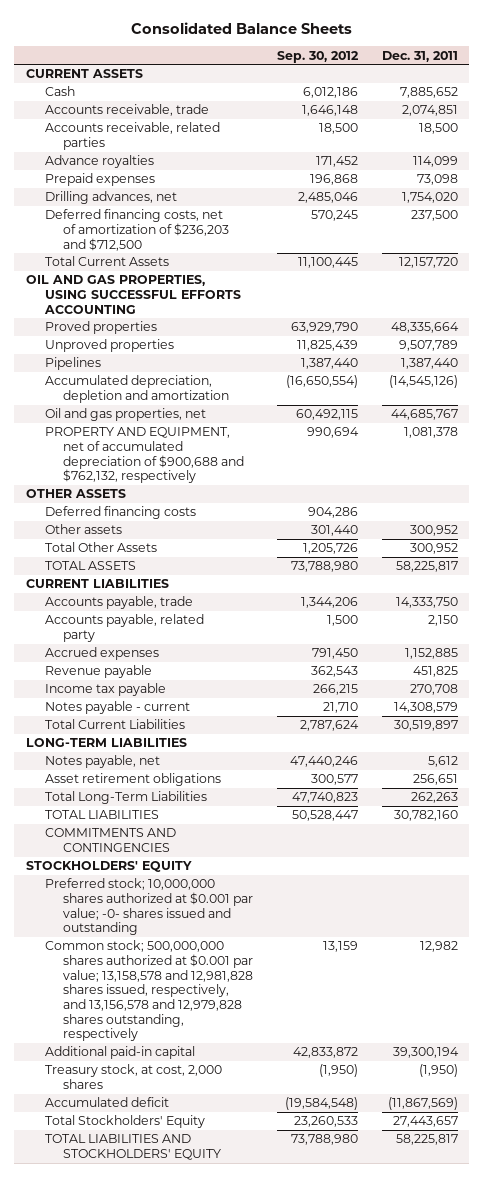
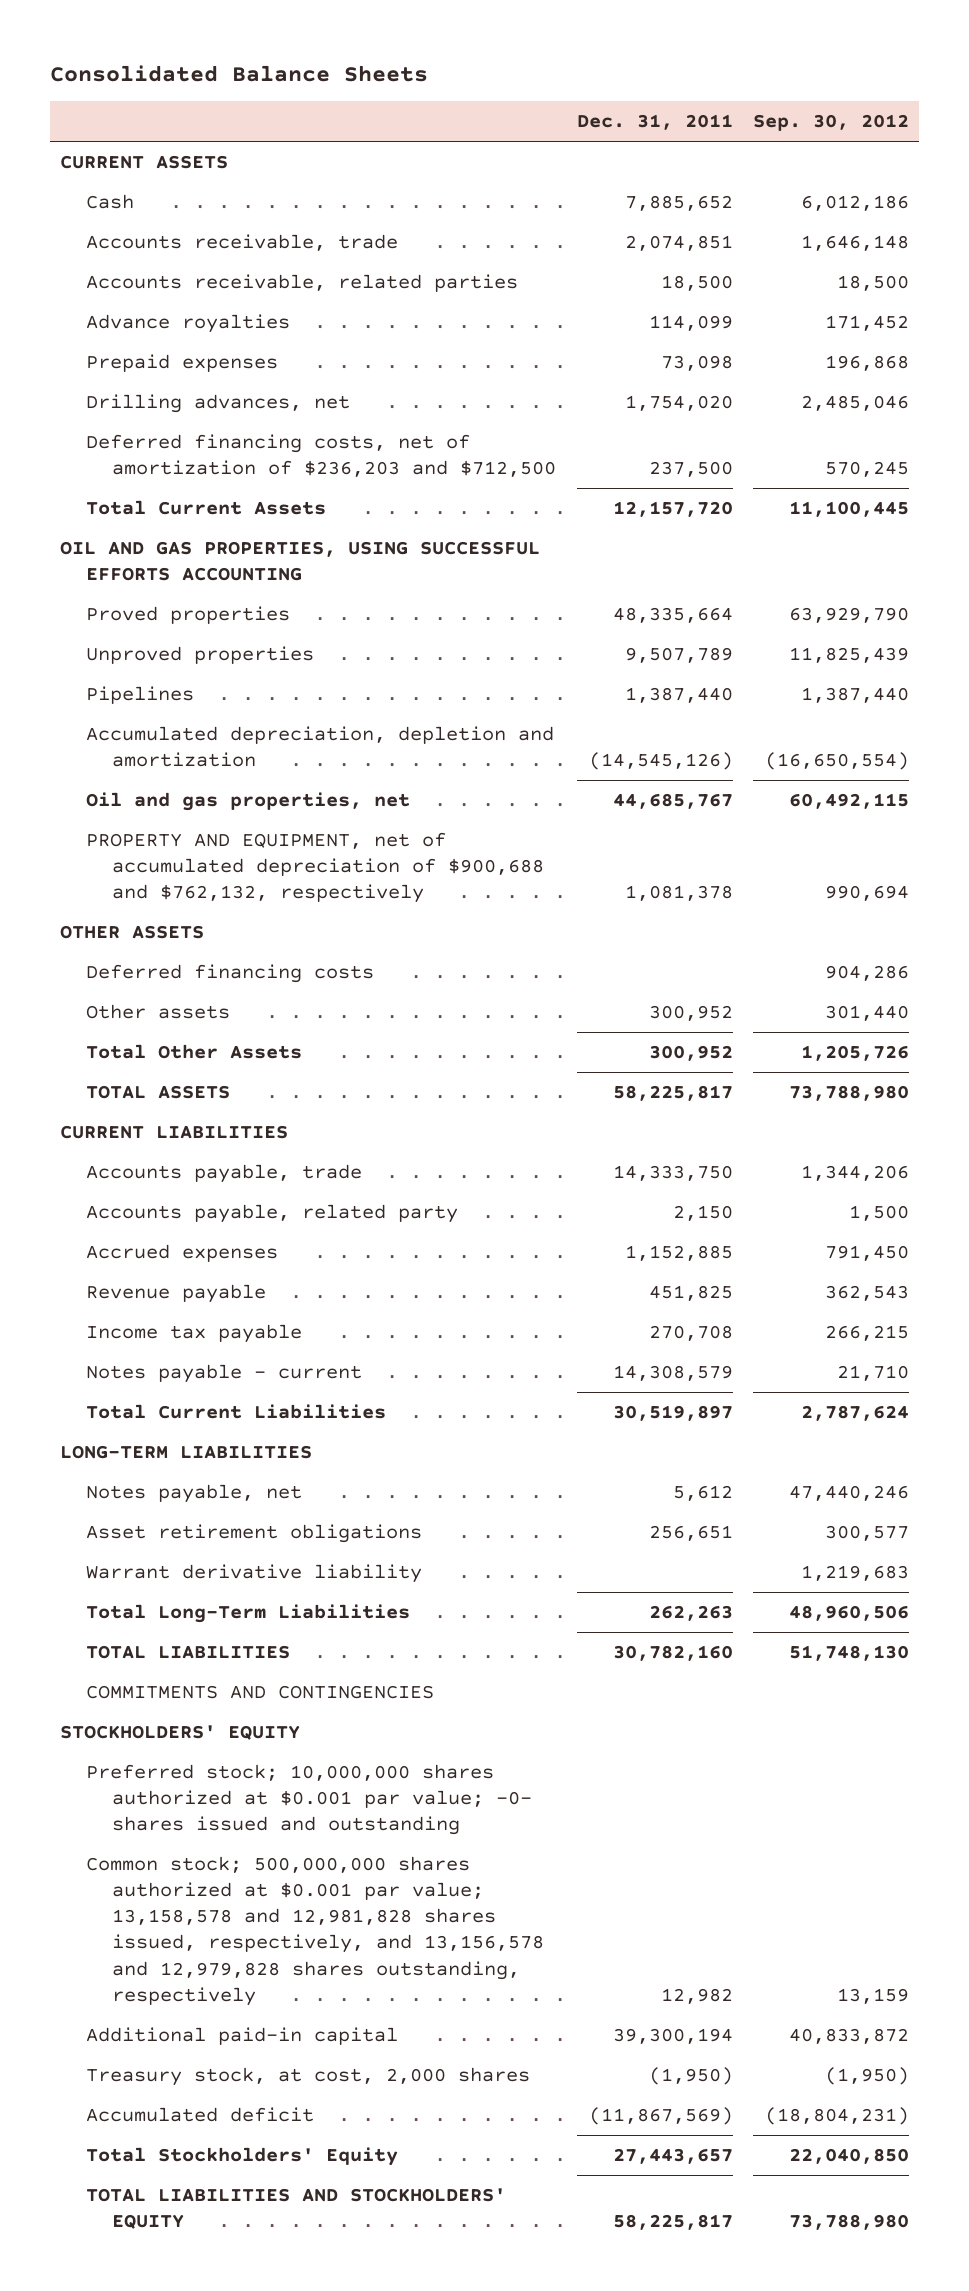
none -> [86,1563,423,1583] Warrant derivative liability
[292,792,359,804] 47,740,823 -> [788,1604,909,1621] 48,960,506
[292,810,359,822] 50,528,447 -> [788,1644,909,1661] 51,748,130
[293,1047,359,1059] 42,833,872 -> [788,2027,909,2044] 40,833,872
[285,1097,359,1111] (19,584,548) -> [764,2106,909,2125] (18,804,231)
[294,1116,359,1128] 23,260,533 -> [788,2147,909,2164] 22,040,850

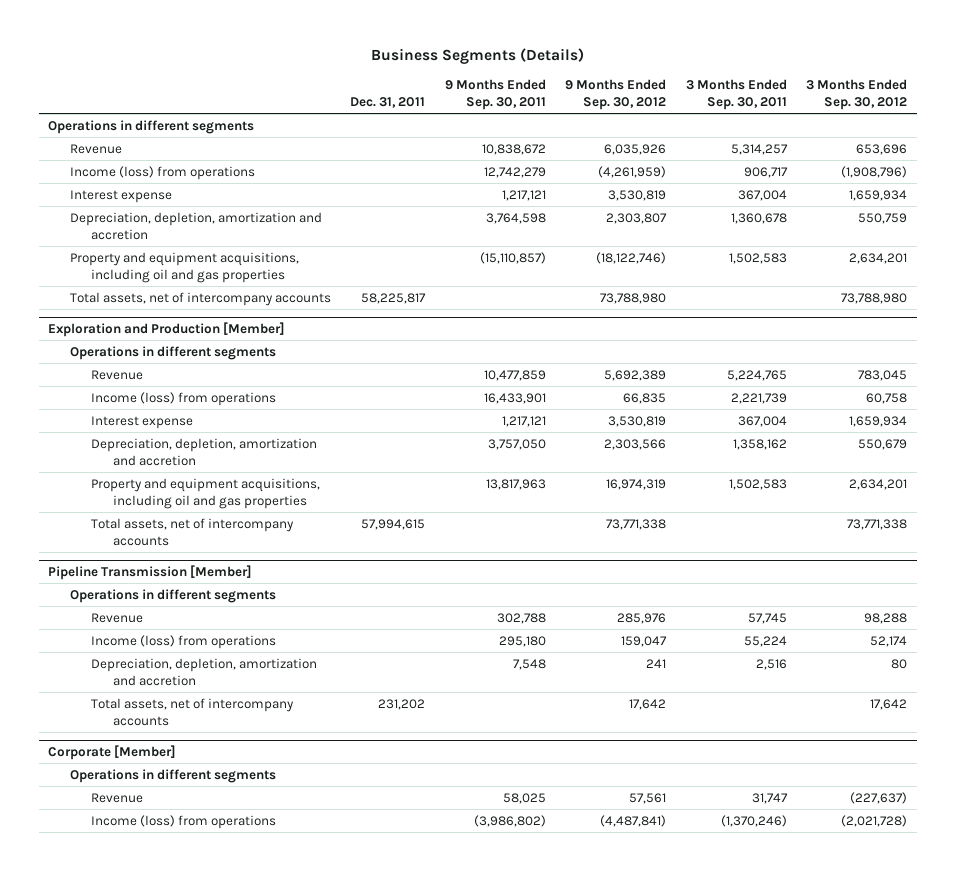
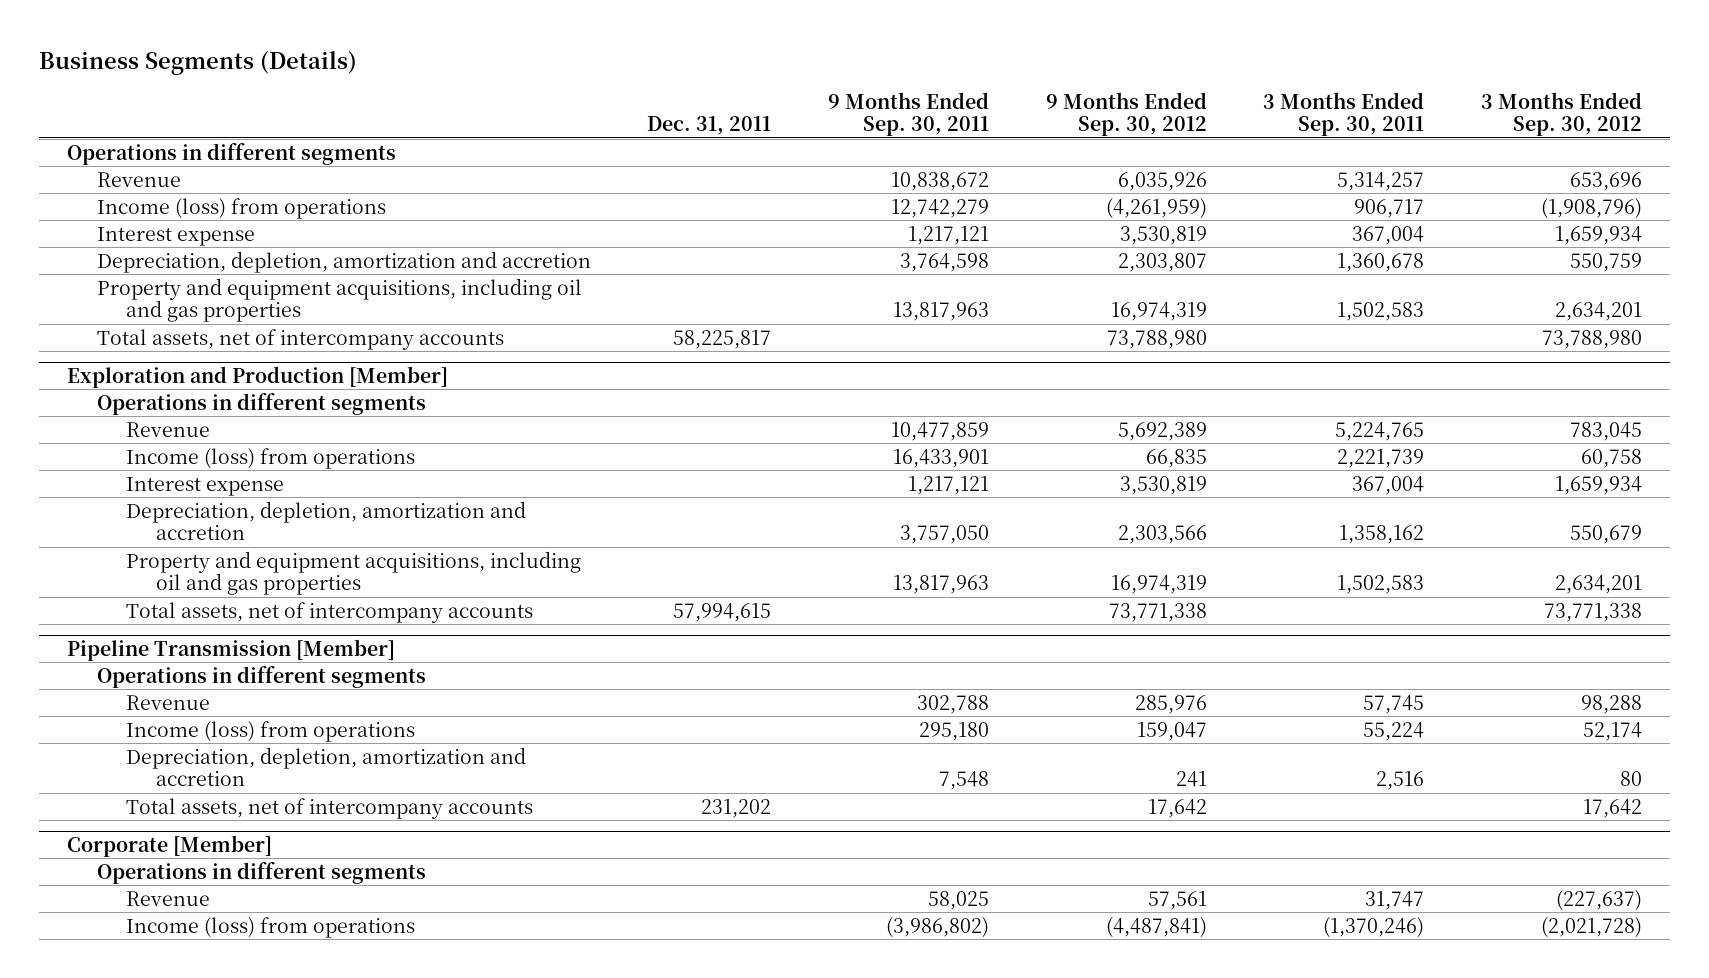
[479,251,546,264] (15,110,857) -> [892,302,989,322] 13,817,963
[596,251,667,264] (18,122,746) -> [1110,302,1207,322] 16,974,319

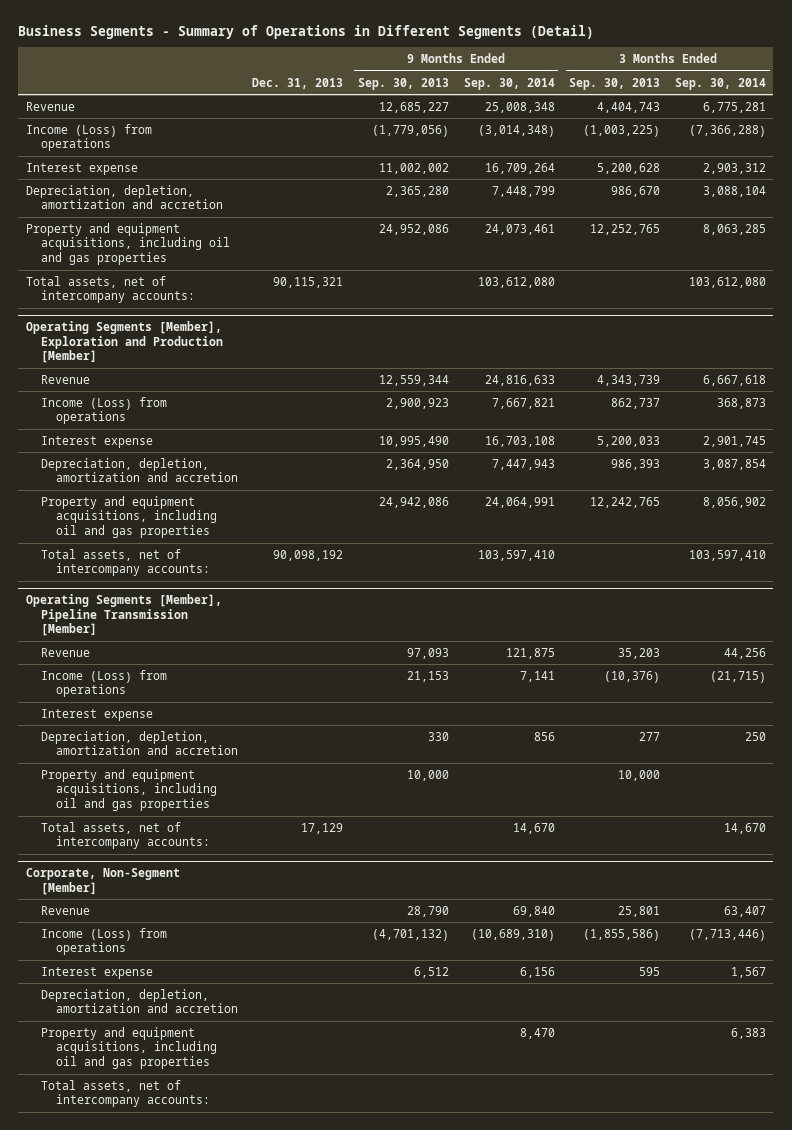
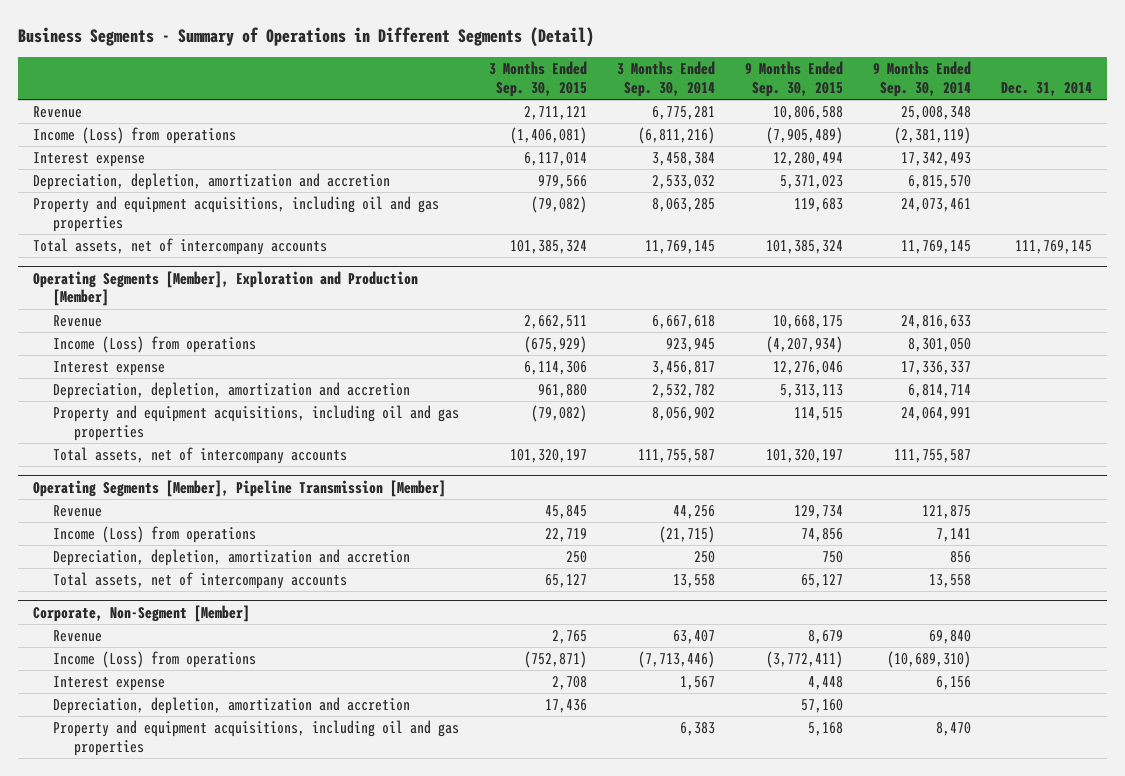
[252,77,344,89] Dec. 31, 2013 -> none
[357,77,449,90] Sep. 30, 2013 -> none
[569,77,661,90] Sep. 30, 2013 -> none
none -> [489,61,588,98] 3 Months Ended Sep. 30, 2015
none -> [745,61,844,98] 9 Months Ended Sep. 30, 2015
none -> [1001,82,1093,97] Dec. 31, 2014
[477,124,555,137] (3,014,348) -> [894,127,972,145] (2,381,119)
[688,124,766,137] (7,366,288) -> [638,127,716,145] (6,811,216)
[484,162,555,174] 16,709,264 -> [901,152,972,167] 17,342,493
[702,162,766,174] 2,903,312 -> [652,152,716,167] 3,458,384
[491,185,555,197] 7,448,799 -> [908,175,972,190] 6,815,570
[702,185,766,197] 3,088,104 -> [652,175,716,190] 2,533,032
[25,275,195,304] Total assets, net of intercompany accounts: -> [32,238,327,256] Total assets, net of intercompany accounts
[477,276,555,288] 103,612,080 -> [901,240,972,255] 11,769,145
[688,276,766,288] 103,612,080 -> [645,240,716,255] 11,769,145
[491,397,555,409] 7,667,821 -> [908,338,972,353] 8,301,050
[716,397,766,409] 368,873 -> [666,338,716,353] 923,945
[484,435,555,447] 16,703,108 -> [901,361,972,376] 17,336,337
[702,435,766,447] 2,901,745 -> [652,361,716,376] 3,456,817
[491,458,555,470] 7,447,943 -> [908,384,972,399] 6,814,714
[702,458,766,470] 3,087,854 -> [652,384,716,399] 2,532,782
[40,548,210,577] Total assets, net of intercompany accounts: -> [53,447,348,465] Total assets, net of intercompany accounts
[477,549,555,561] 103,597,410 -> [894,449,972,464] 111,755,587
[688,549,766,561] 103,597,410 -> [638,449,716,464] 111,755,587
[40,708,153,721] Interest expense -> none
[40,768,217,812] Property and equipment acquisitions, including oil and gas properties -> none
[40,821,210,850] Total assets, net of intercompany accounts: -> [53,572,348,590] Total assets, net of intercompany accounts
[512,822,555,834] 14,670 -> [929,574,972,589] 13,558
[723,822,766,834] 14,670 -> [673,574,716,589] 13,558
[40,1079,210,1108] Total assets, net of intercompany accounts: -> none

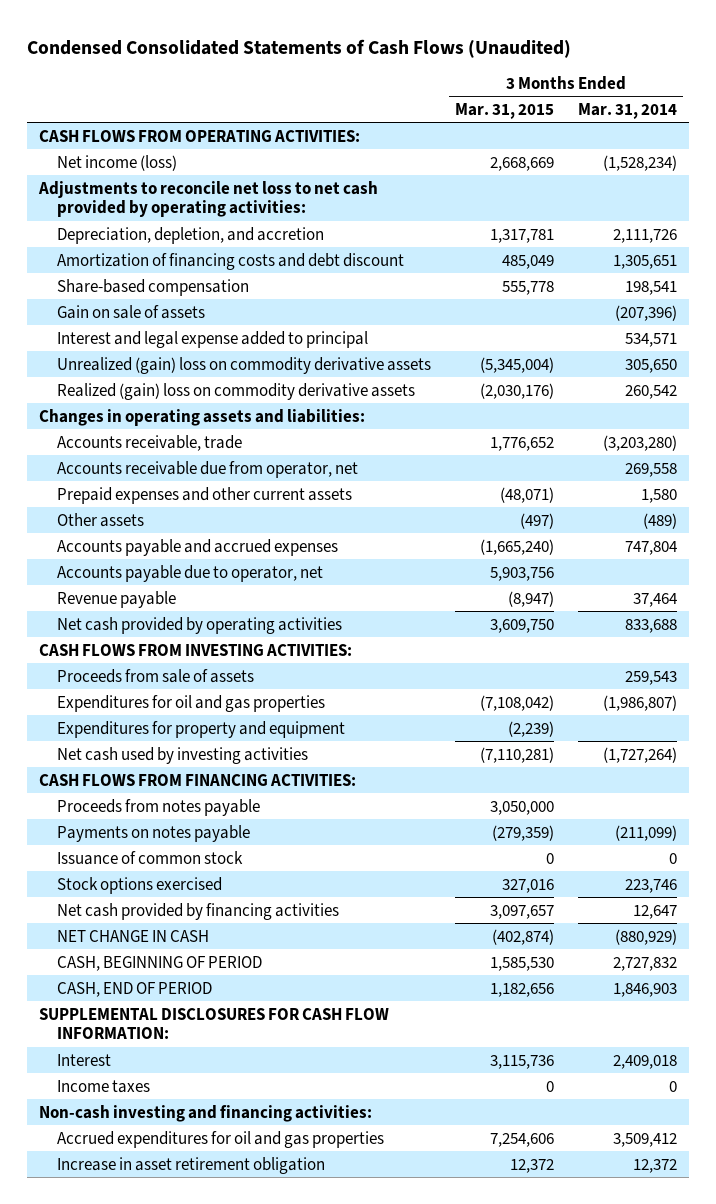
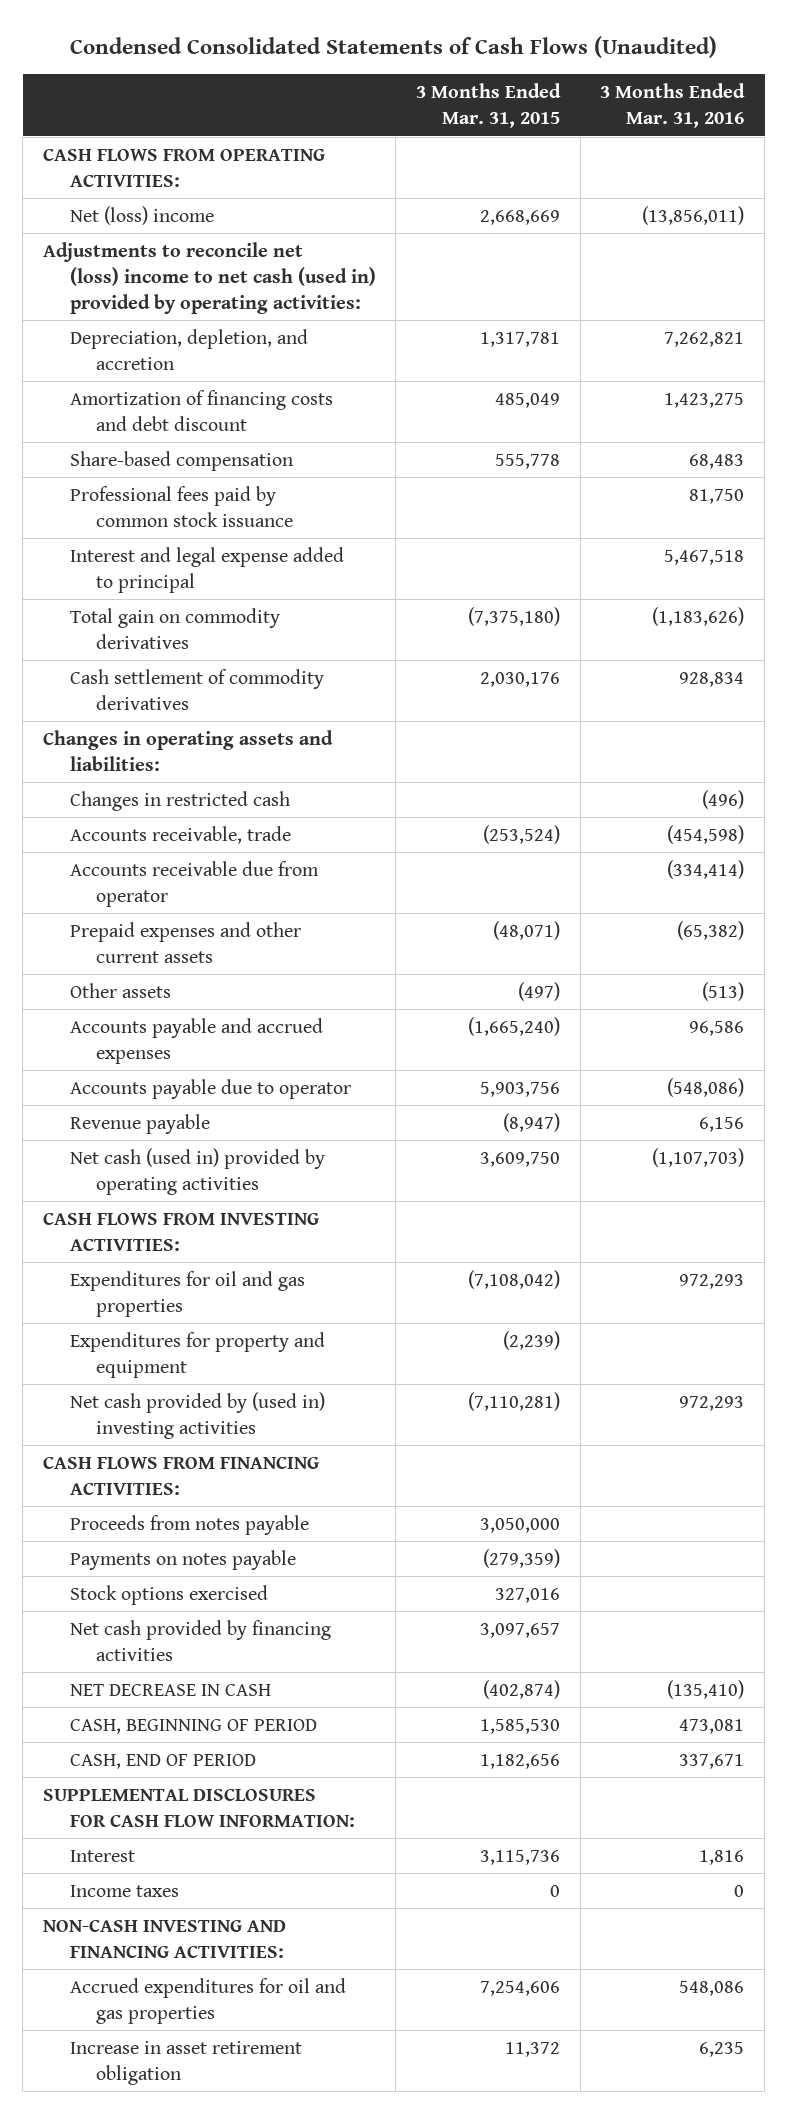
[577,103,677,120] Mar. 31, 2014 -> none
none -> [600,83,746,129] 3 Months Ended Mar. 31, 2016
[56,154,177,171] Net income (loss) -> [69,205,214,225] Net (loss) income
[38,180,379,218] Adjustments to reconcile net loss to net cash provided by operating activities: -> [43,241,376,314] Adjustments to reconcile net (loss) income to net cash (used in) provided by operating activities:
[56,304,205,319] Gain on sale of assets -> none
none -> [69,485,293,527] Professional fees paid by common stock issuance
[56,356,431,374] Unrealized (gain) loss on commodity derivative assets -> none
[56,382,415,400] Realized (gain) loss on commodity derivative assets -> none
none -> [69,607,280,649] Total gain on commodity derivatives
none -> [69,668,324,710] Cash settlement of commodity derivatives
none -> [69,790,290,811] Changes in restricted cash
[489,436,554,451] 1,776,652 -> [483,824,561,844] (253,524)
[56,460,358,478] Accounts receivable due from operator, net -> [69,860,319,907] Accounts receivable due from operator
[56,564,323,582] Accounts payable due to operator, net -> [69,1078,351,1099] Accounts payable due to operator
[56,616,342,634] Net cash provided by operating activities -> [69,1147,325,1195] Net cash (used in) provided by operating activities
[56,668,254,683] Proceeds from sale of assets -> none
[56,746,308,764] Net cash used by investing activities -> [69,1391,325,1439] Net cash provided by (used in) investing activities
[56,850,243,865] Issuance of common stock -> none
[56,929,209,942] NET CHANGE IN CASH -> [69,1683,271,1696] NET DECREASE IN CASH
[39,1104,373,1122] Non-cash investing and financing activities: -> [43,1918,287,1958] NON-CASH INVESTING AND FINANCING ACTIVITIES:
[509,1158,554,1173] 12,372 -> [505,2041,561,2057] 11,372

